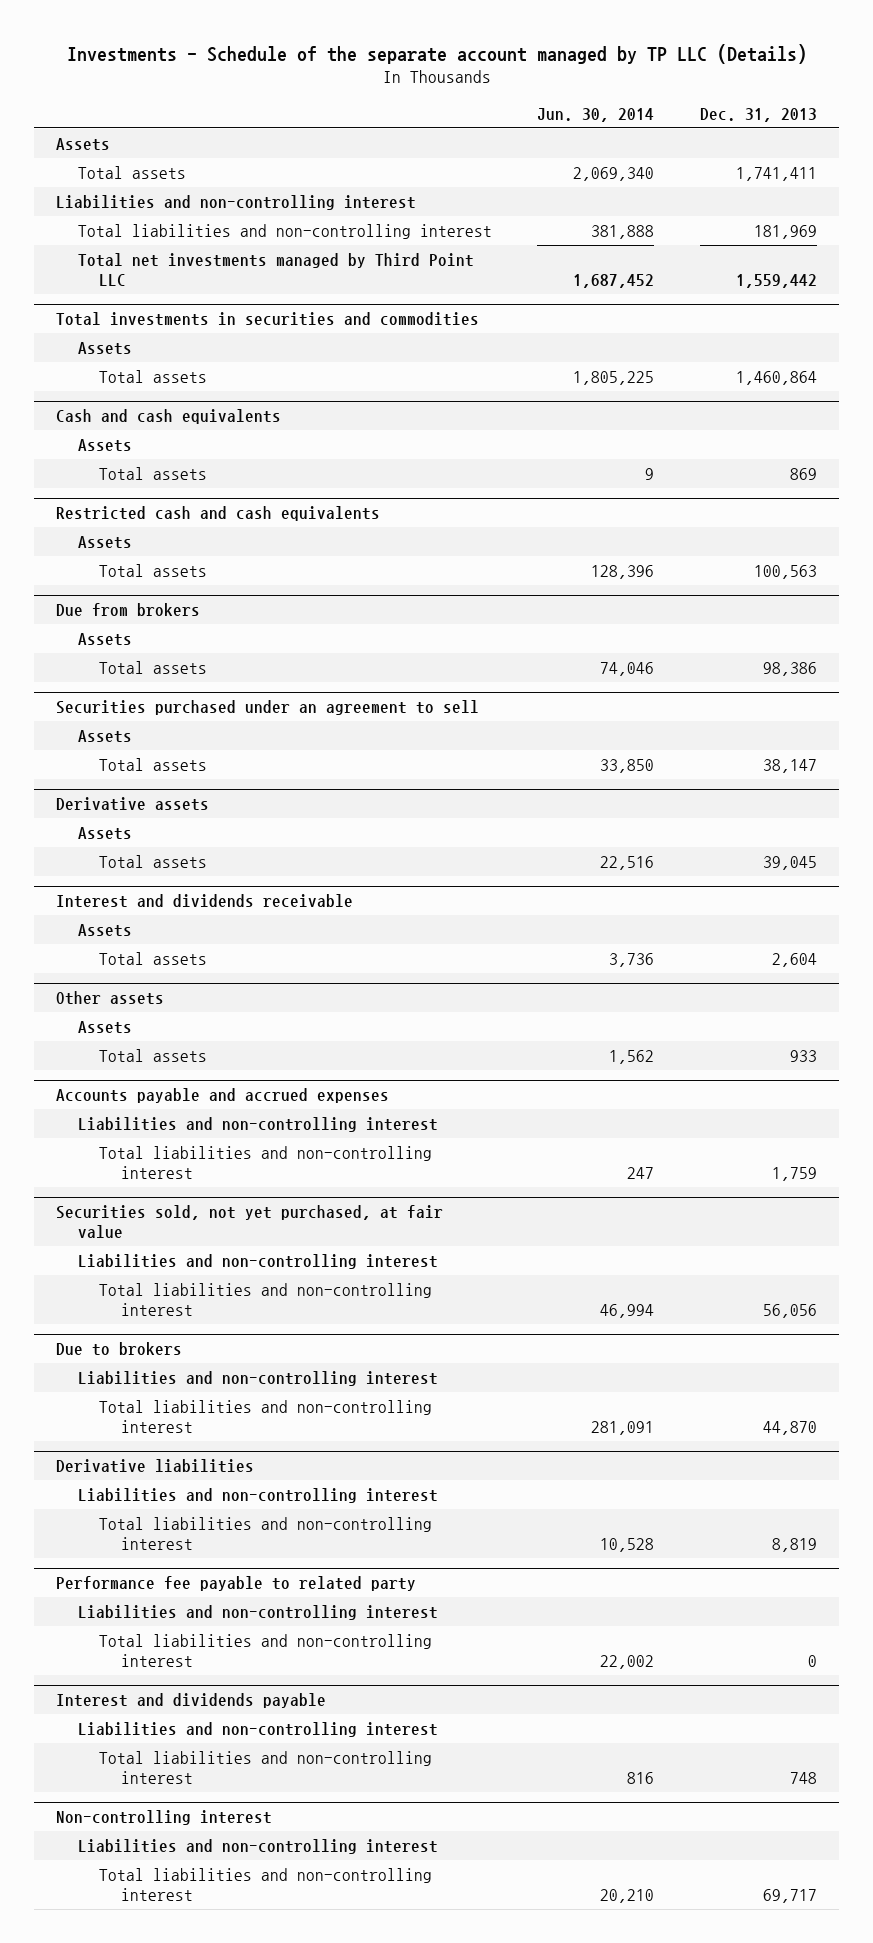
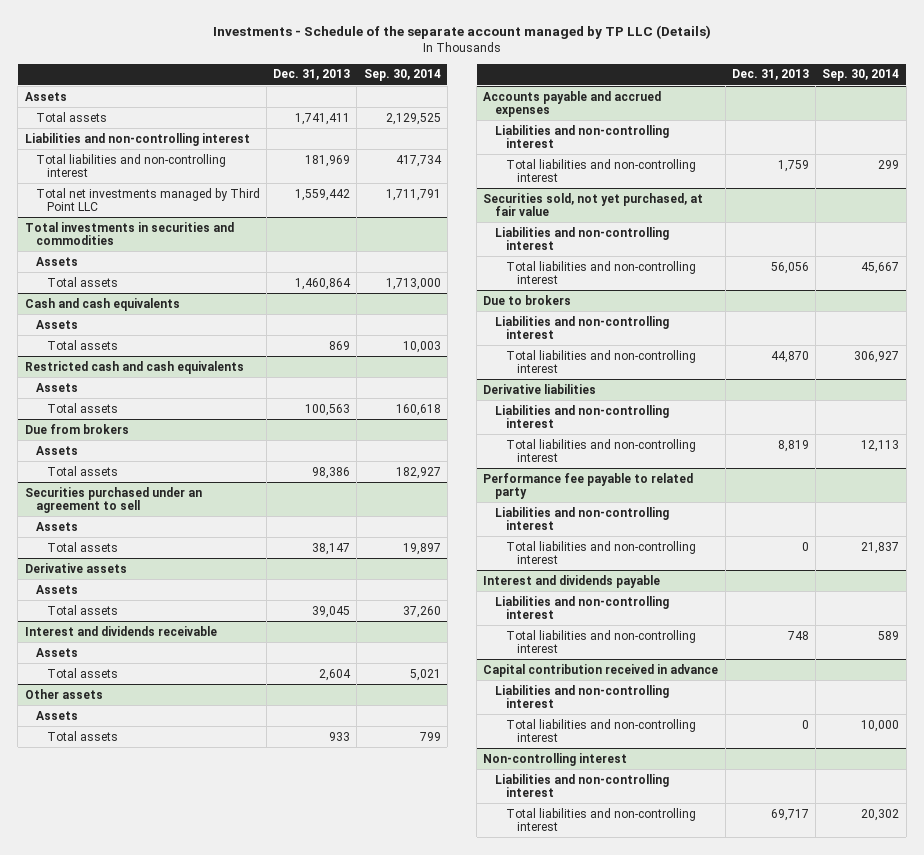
[537,107,655,122] Jun. 30, 2014 -> none
none -> [363,69,441,82] Sep. 30, 2014
none -> [483,663,719,677] Capital contribution received in advance
none -> [494,684,669,709] Liabilities and non-controlling interest
none -> [505,718,696,743] Total liabilities and non-controlling interest

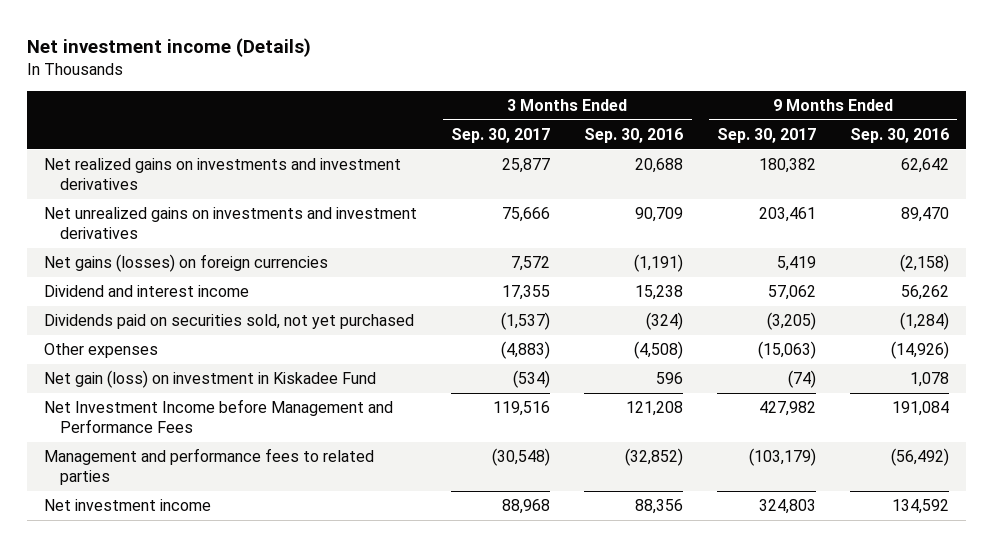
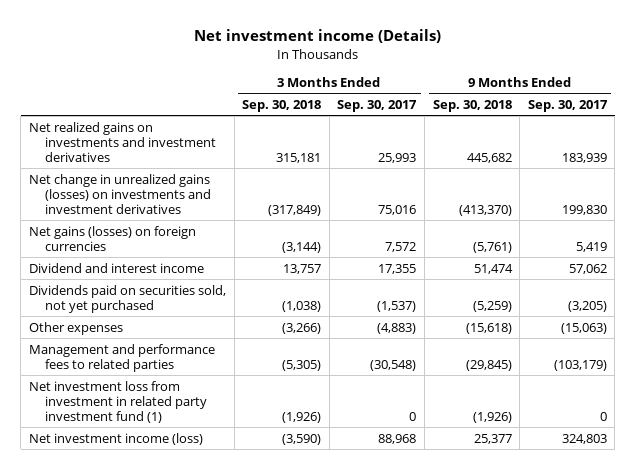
[584,127,684,143] Sep. 30, 2016 -> none
[849,127,949,143] Sep. 30, 2016 -> none
none -> [242,99,322,112] Sep. 30, 2018
none -> [432,99,512,112] Sep. 30, 2018
[502,158,551,174] 25,877 -> [378,153,417,164] 25,993
[759,158,817,174] 180,382 -> [561,153,607,164] 183,939
[44,207,418,239] Net unrealized gains on investments and investment derivatives -> [29,173,211,215] Net change in unrealized gains (losses) on investments and investment derivatives
[502,207,551,223] 75,666 -> [378,205,417,216] 75,016
[759,207,817,223] 203,461 -> [561,205,607,216] 199,830
[44,370,377,389] Net gain (loss) on investment in Kiskadee Fund -> none
[44,399,394,433] Net Investment Income before Management and Performance Fees -> none
none -> [29,380,207,424] Net investment loss from investment in related party investment fund (1)
[44,499,212,512] Net investment income -> [29,432,204,445] Net investment income (loss)

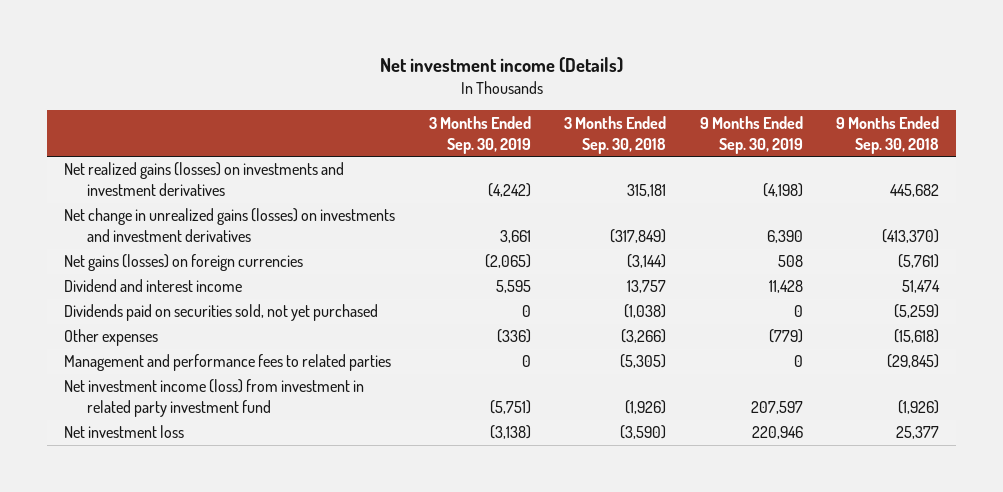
[337,99,418,112] Sep. 30, 2017 -> none
[527,99,608,112] Sep. 30, 2017 -> none
none -> [428,115,531,154] 3 Months Ended Sep. 30, 2019
none -> [699,115,803,154] 9 Months Ended Sep. 30, 2019
[29,121,216,163] Net realized gains on investments and investment derivatives -> [63,162,344,197] Net realized gains (losses) on investments and investment derivatives
[29,380,207,424] Net investment loss from investment in related party investment fund (1) -> [63,379,364,418] Net investment income (loss) from investment in related party investment fund
[29,432,204,445] Net investment income (loss) -> [63,425,184,439] Net investment loss

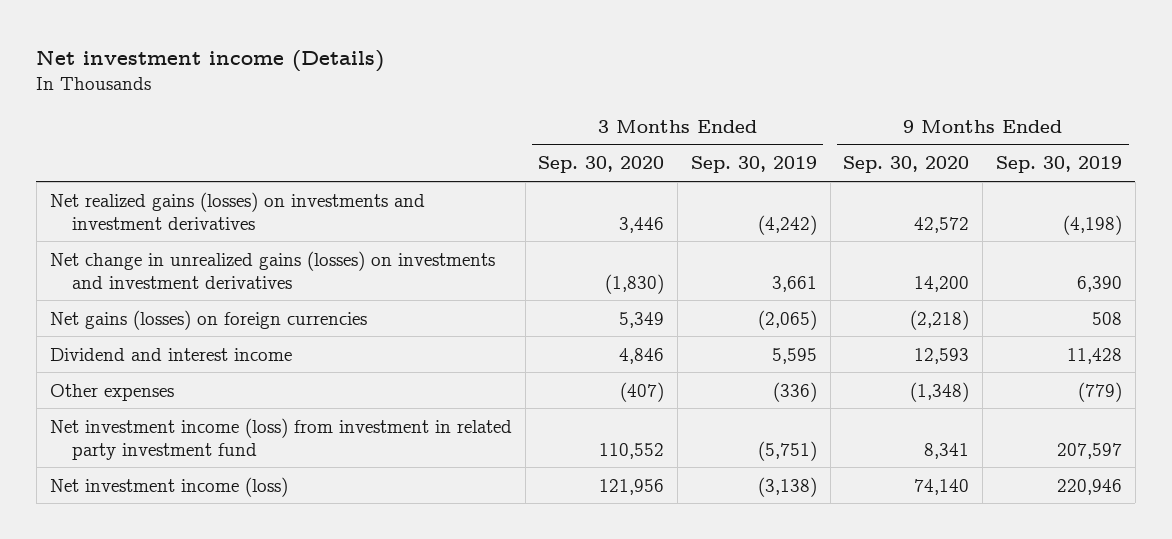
[564,115,667,154] 3 Months Ended Sep. 30, 2018 -> none
[836,115,940,154] 9 Months Ended Sep. 30, 2018 -> none
none -> [538,156,665,174] Sep. 30, 2020
none -> [843,156,970,174] Sep. 30, 2020
[63,304,378,322] Dividends paid on securities sold, not yet purchased -> none
[63,354,391,372] Management and performance fees to related parties -> none
[63,425,184,439] Net investment loss -> [49,476,288,497] Net investment income (loss)

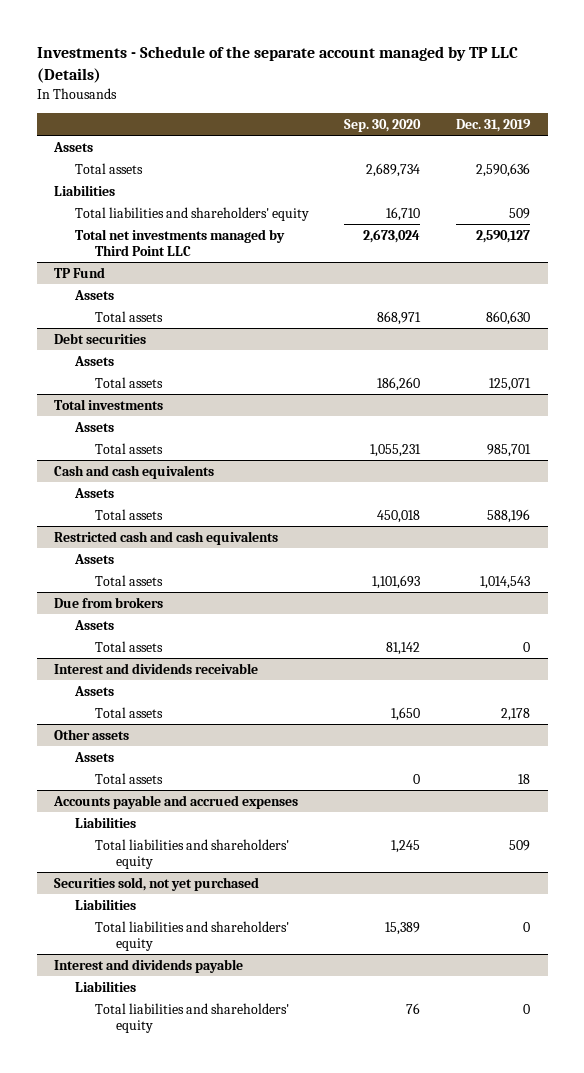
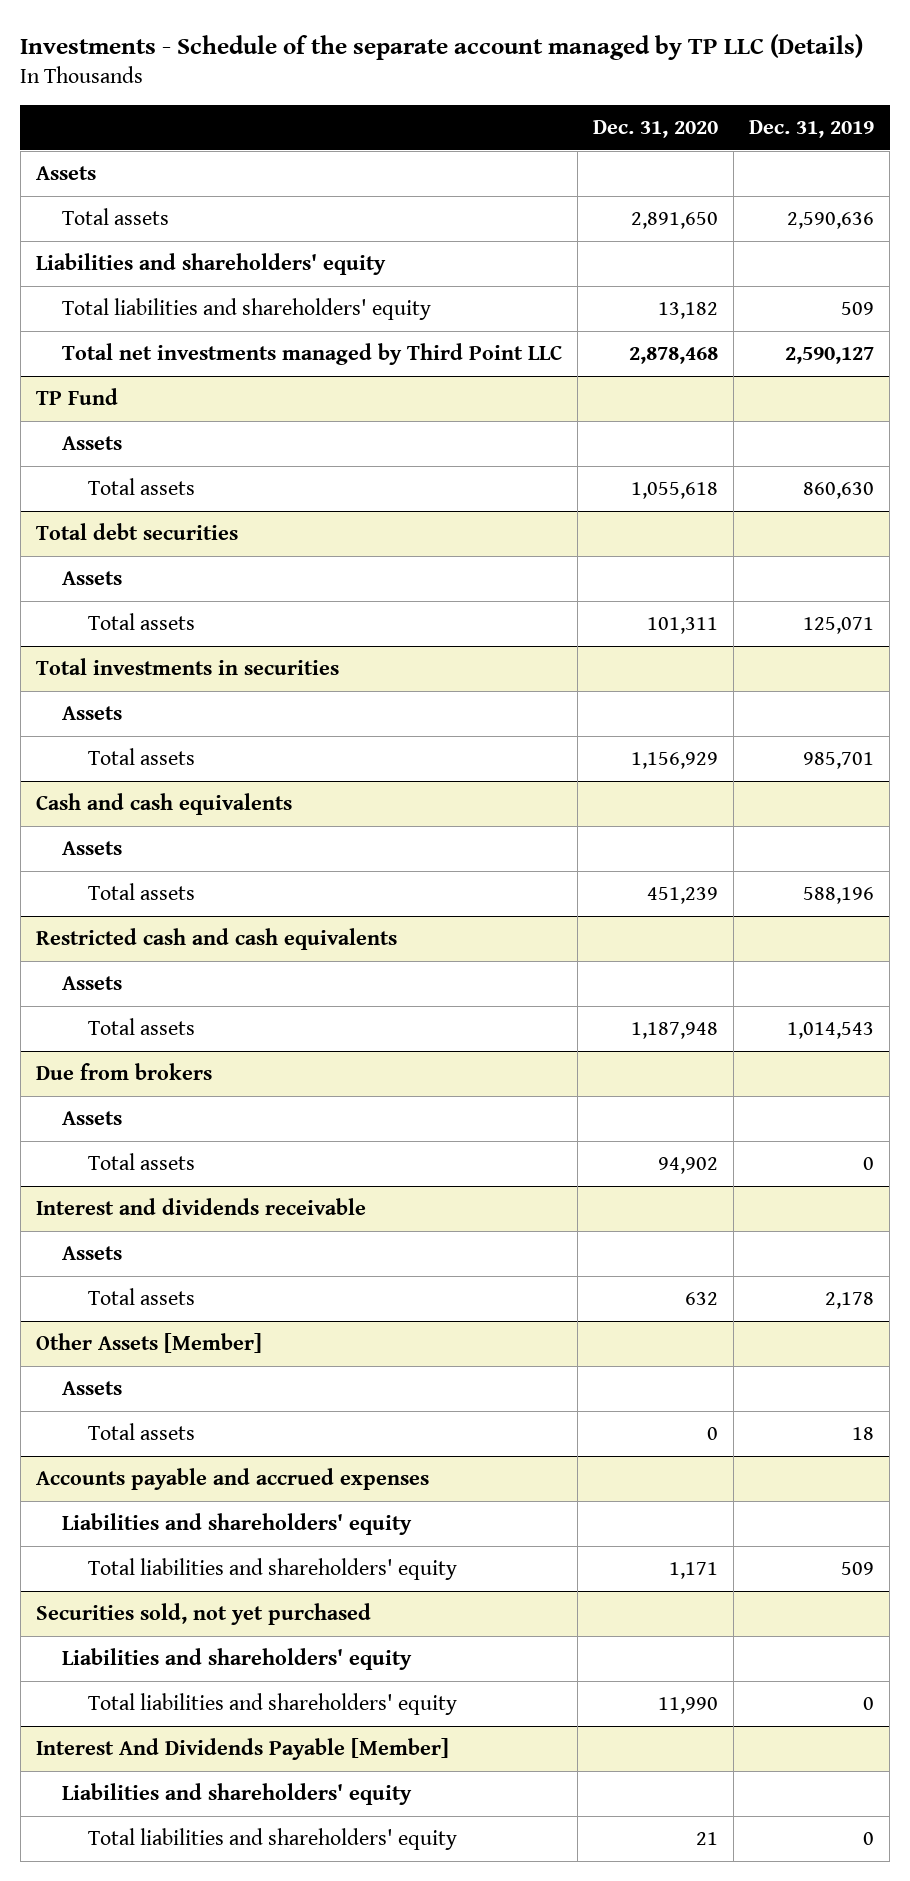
[344,118,422,132] Sep. 30, 2020 -> none
none -> [592,120,718,139] Dec. 31, 2020
[54,184,116,196] Liabilities -> [35,253,386,276] Liabilities and shareholders' equity
[54,332,147,344] Debt securities -> [35,523,238,541] Total debt securities
[54,398,164,410] Total investments -> [35,658,339,676] Total investments in securities
[54,728,130,740] Other assets -> [35,1333,262,1354] Other Assets [Member]
[74,816,136,828] Liabilities -> [61,1513,412,1536] Liabilities and shareholders' equity
[74,898,136,910] Liabilities -> [61,1648,412,1671] Liabilities and shareholders' equity
[54,958,244,973] Interest and dividends payable -> [35,1738,449,1761] Interest And Dividends Payable [Member]
[74,980,136,992] Liabilities -> [61,1783,412,1806] Liabilities and shareholders' equity

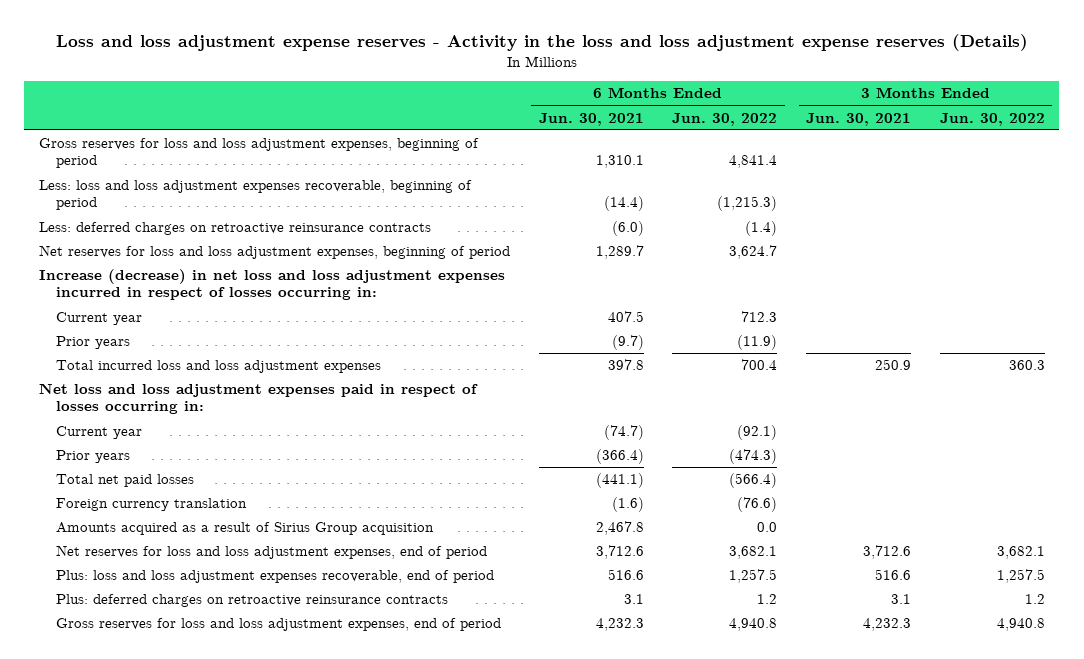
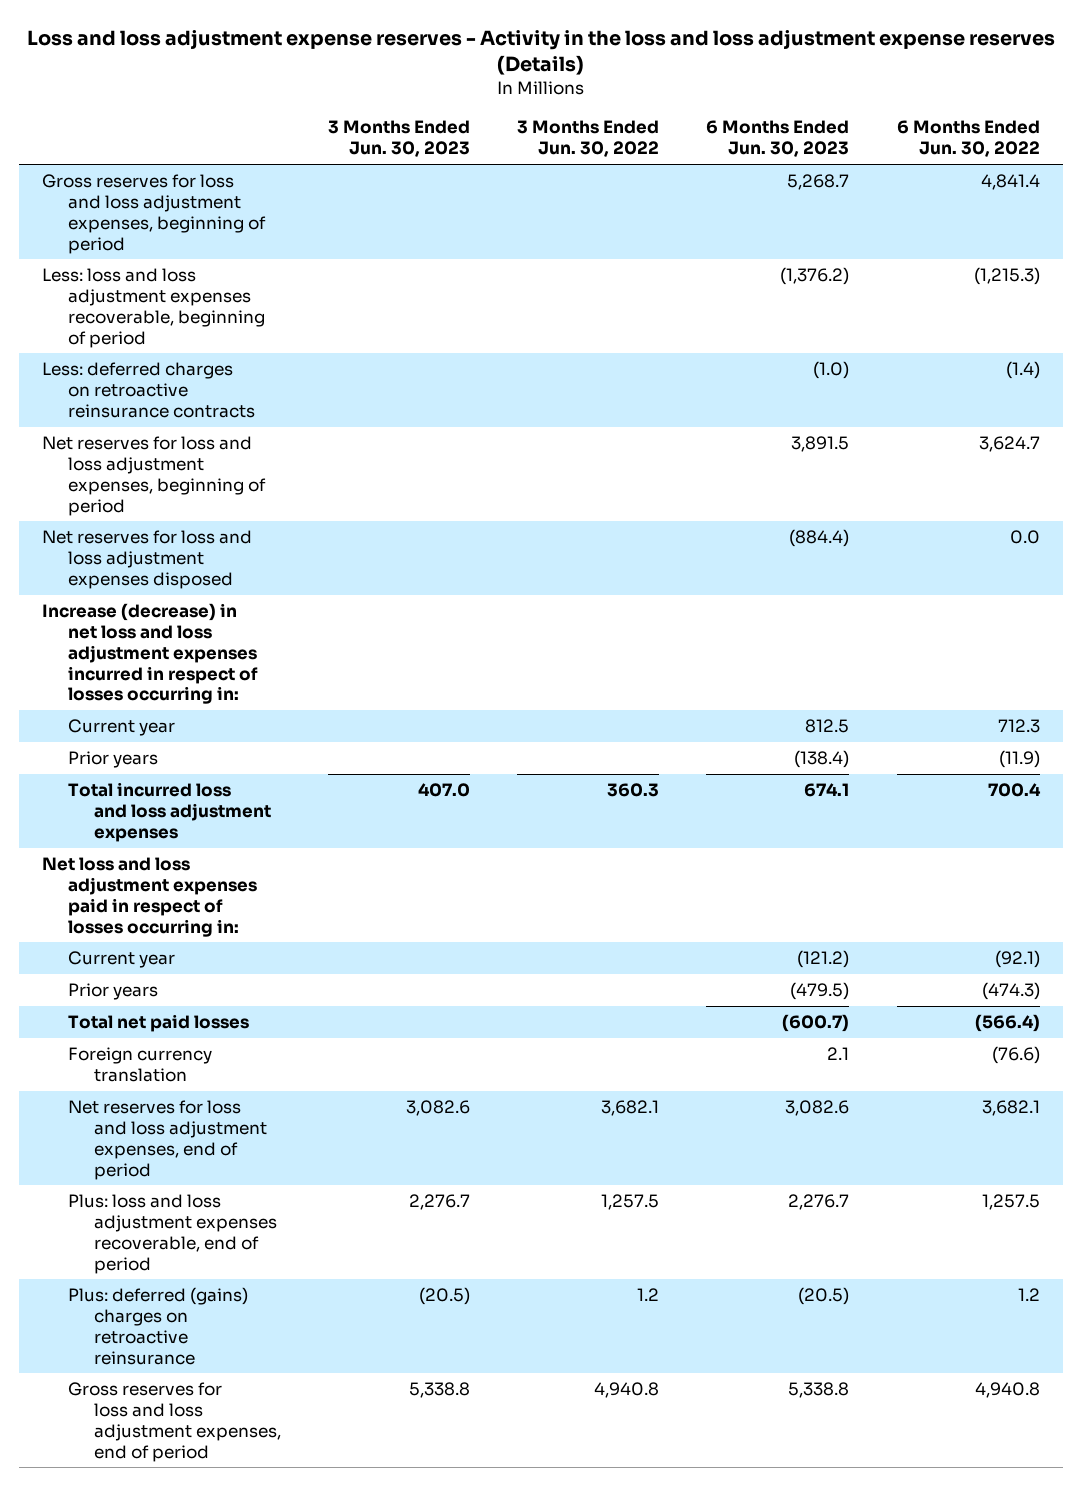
[538,112,644,126] Jun. 30, 2021 -> none
[806,112,912,126] Jun. 30, 2021 -> none
none -> [328,120,471,158] 3 Months Ended Jun. 30, 2023
none -> [706,120,850,158] 6 Months Ended Jun. 30, 2023
none -> [42,530,253,589] Net reserves for loss and loss adjustment expenses disposed
[55,522,434,536] Amounts acquired as a result of Sirius Group acquisition -> none
[55,594,448,608] Plus: deferred charges on retroactive reinsurance contracts -> [68,1287,249,1365] Plus: deferred (gains) charges on retroactive reinsurance

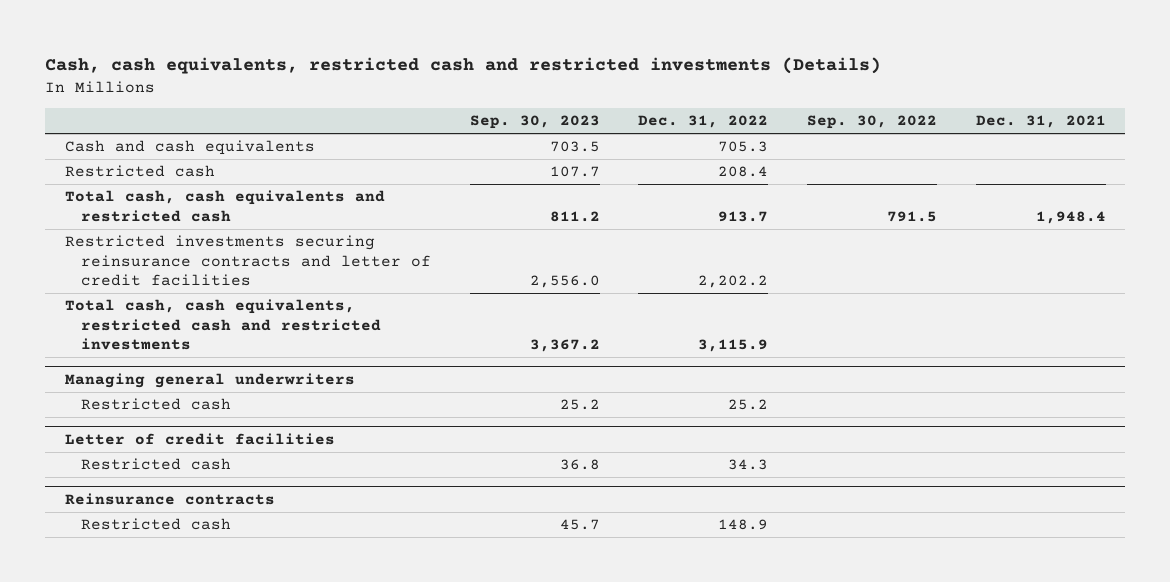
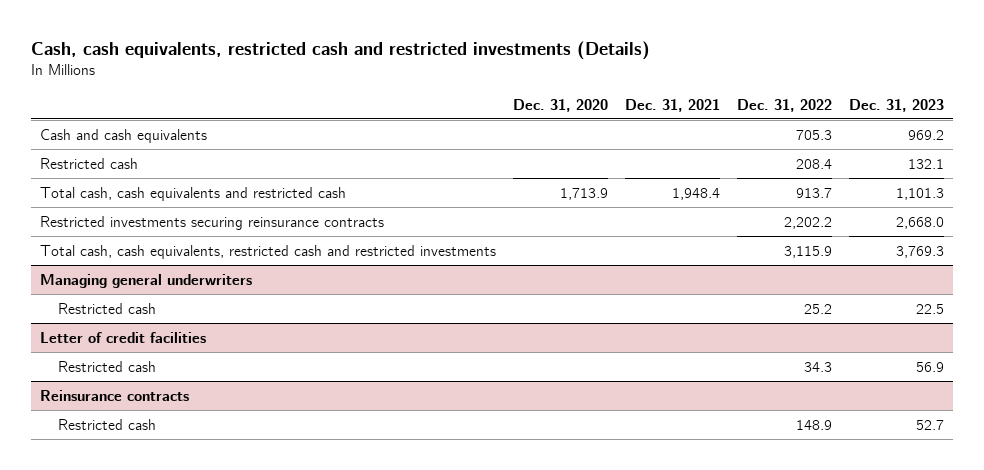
[469,115,600,130] Sep. 30, 2023 -> none
[807,115,938,130] Sep. 30, 2022 -> none
none -> [512,98,608,112] Dec. 31, 2020
none -> [849,98,945,112] Dec. 31, 2023
[64,235,431,287] Restricted investments securing reinsurance contracts and letter of credit facilities -> [39,215,384,230] Restricted investments securing reinsurance contracts

